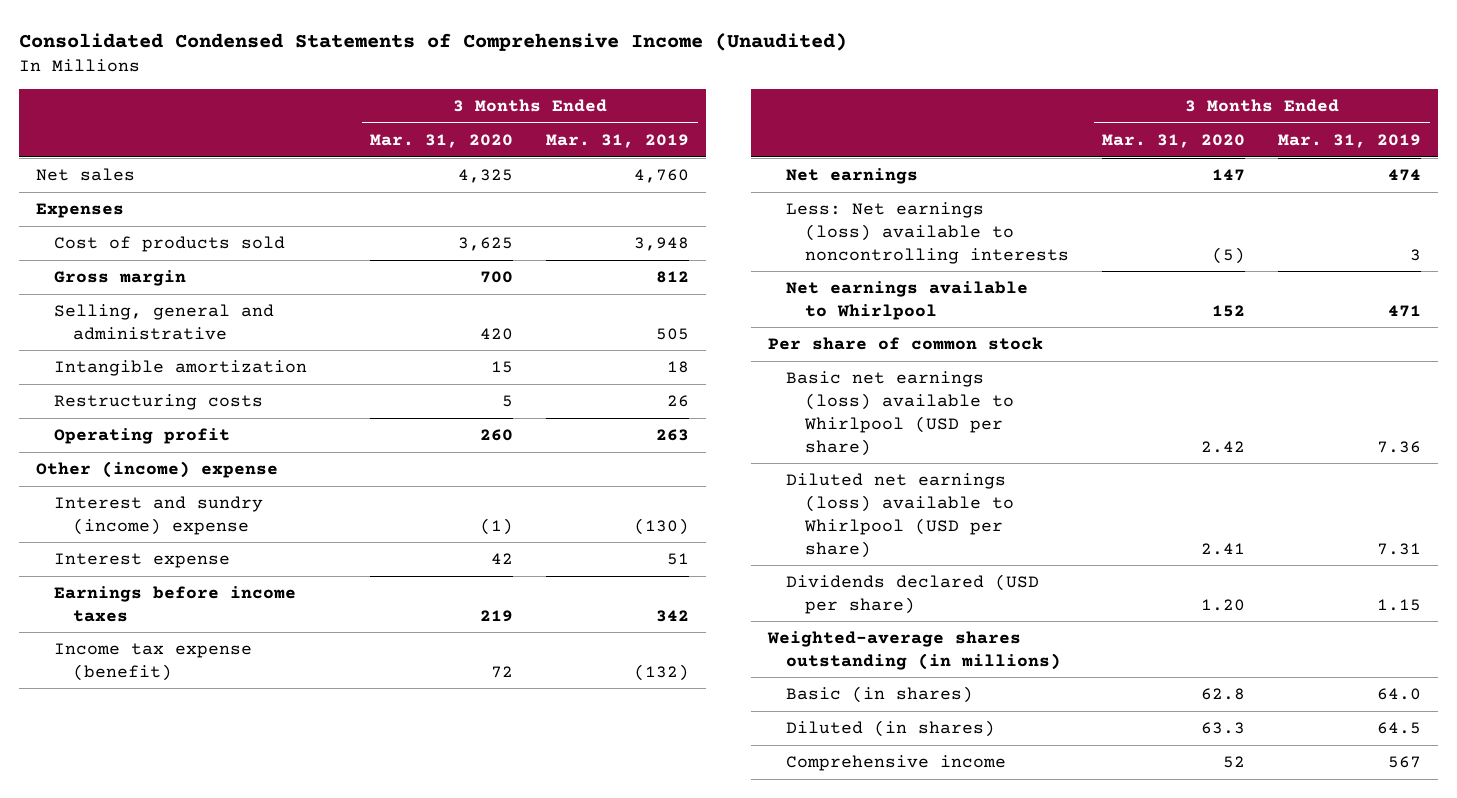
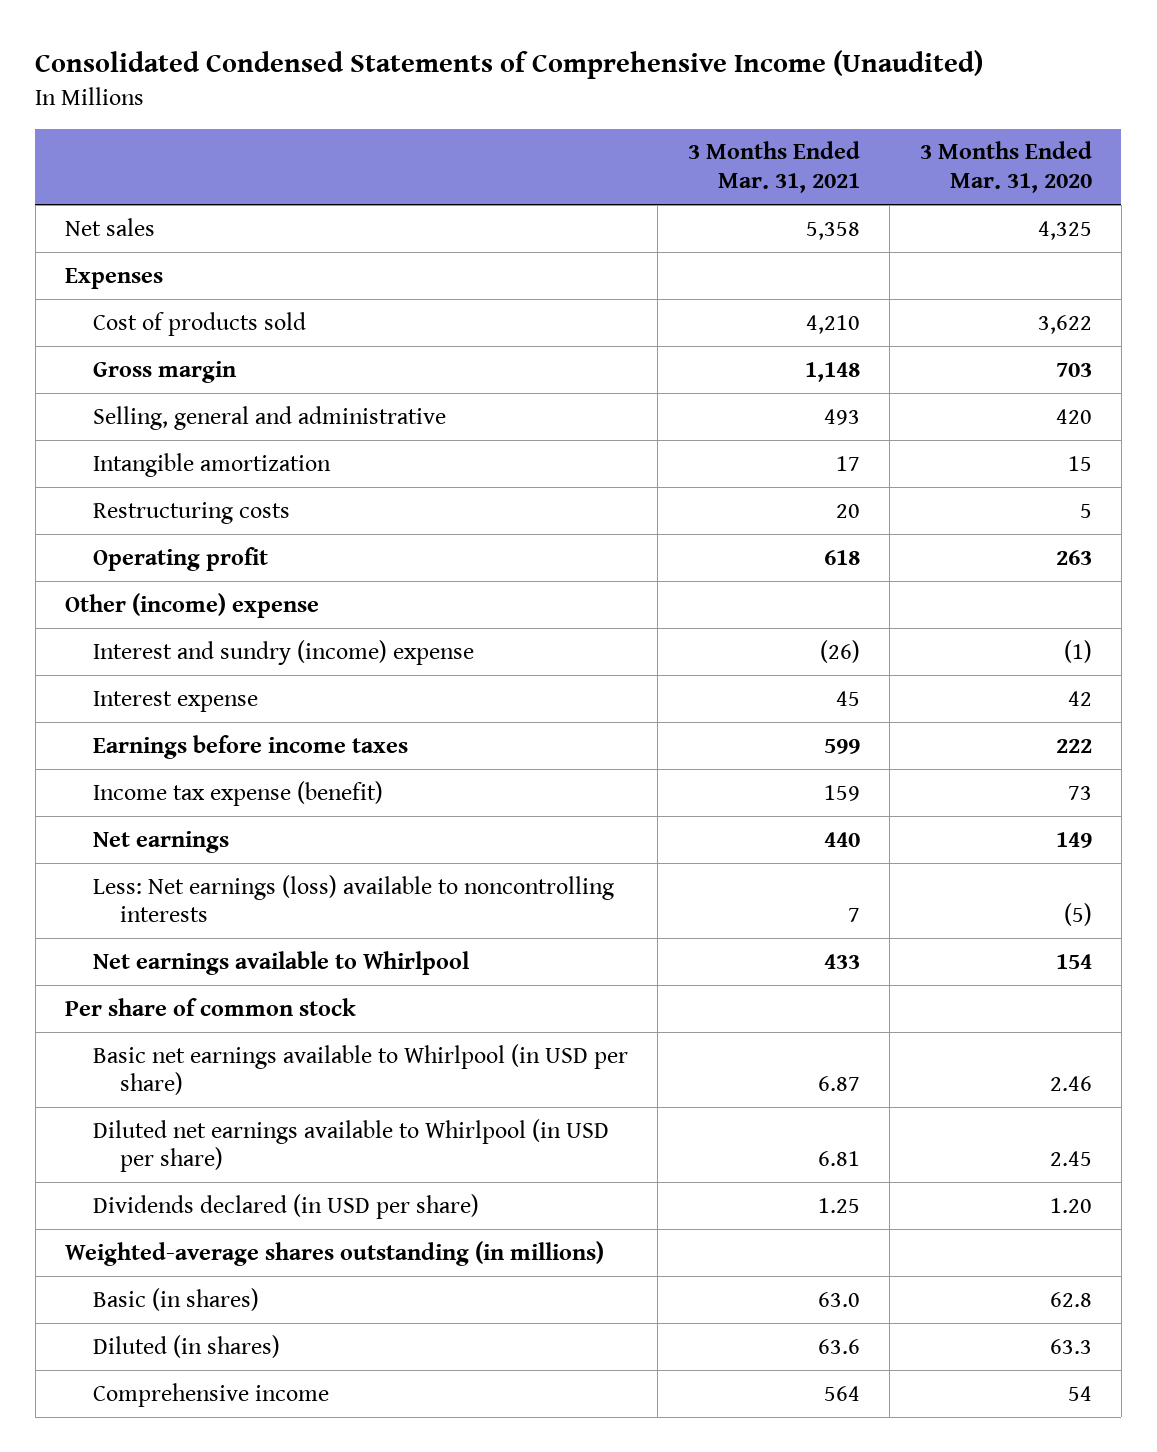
[546,134,690,149] Mar. 31, 2019 -> none
none -> [687,141,860,194] 3 Months Ended Mar. 31, 2021
[458,237,514,252] 3,625 -> [1037,314,1092,334] 3,622
[480,271,514,284] 700 -> [1055,362,1092,377] 703
[480,429,514,442] 260 -> [1055,549,1092,565] 263
[480,609,514,622] 219 -> [1055,738,1092,753] 222
[491,665,514,678] 72 -> [1067,785,1092,800] 73
[1212,169,1246,182] 147 -> [1055,831,1092,848] 149
[1212,304,1246,317] 152 -> [1055,953,1092,969] 154
[786,371,1014,456] Basic net earnings (loss) available to Whirlpool (USD per share) -> [92,1043,628,1096] Basic net earnings available to Whirlpool (in USD per share)
[1201,440,1246,453] 2.42 -> [1049,1076,1092,1092] 2.46
[786,473,1014,558] Diluted net earnings (loss) available to Whirlpool (USD per share) -> [92,1118,609,1173] Diluted net earnings available to Whirlpool (in USD per share)
[1201,542,1246,555] 2.41 -> [1049,1151,1092,1167] 2.45
[786,574,1040,614] Dividends declared (USD per share) -> [92,1193,479,1219] Dividends declared (in USD per share)
[1223,756,1246,769] 52 -> [1067,1385,1092,1401] 54

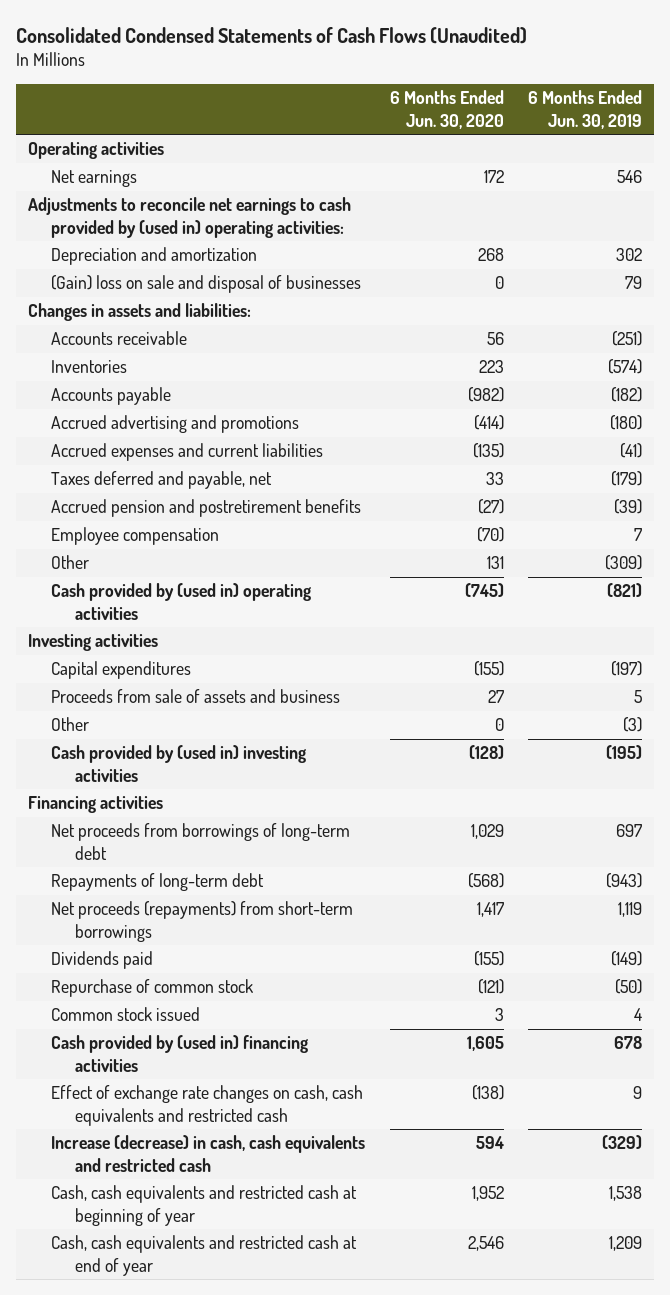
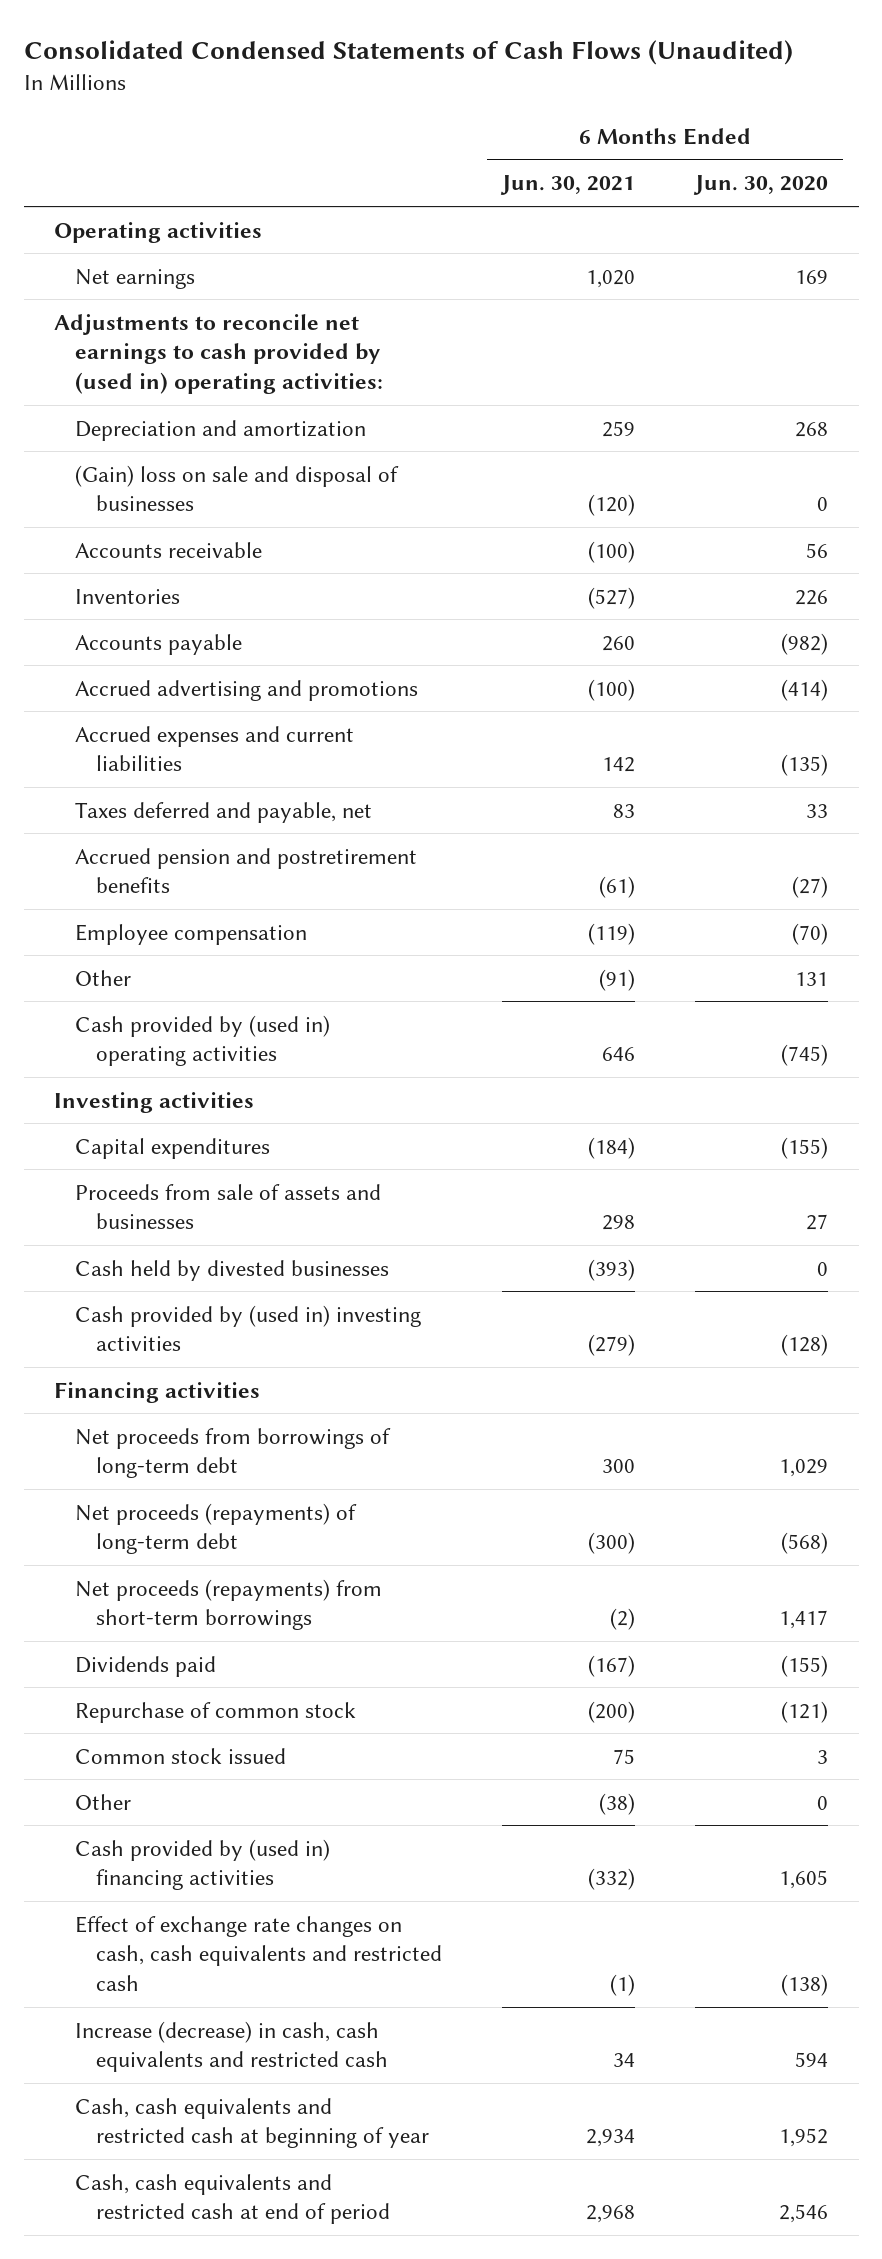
[527,90,642,129] 6 Months Ended Jun. 30, 2019 -> none
none -> [500,175,636,196] Jun. 30, 2021
[483,170,504,184] 172 -> [795,269,829,284] 169
[27,303,251,322] Changes in assets and liabilities: -> none
[478,360,504,374] 223 -> [795,589,829,605] 226
[51,689,341,704] Proceeds from sale of assets and business -> [74,1183,381,1230] Proceeds from sale of assets and businesses
none -> [74,1259,389,1281] Cash held by divested businesses
[51,873,265,892] Repayments of long-term debt -> [74,1502,357,1555] Net proceeds (repayments) of long-term debt
[51,717,90,732] Other -> [74,1793,131,1810] Other
[51,1235,358,1276] Cash, cash equivalents and restricted cash at end of year -> [74,2173,390,2225] Cash, cash equivalents and restricted cash at end of period

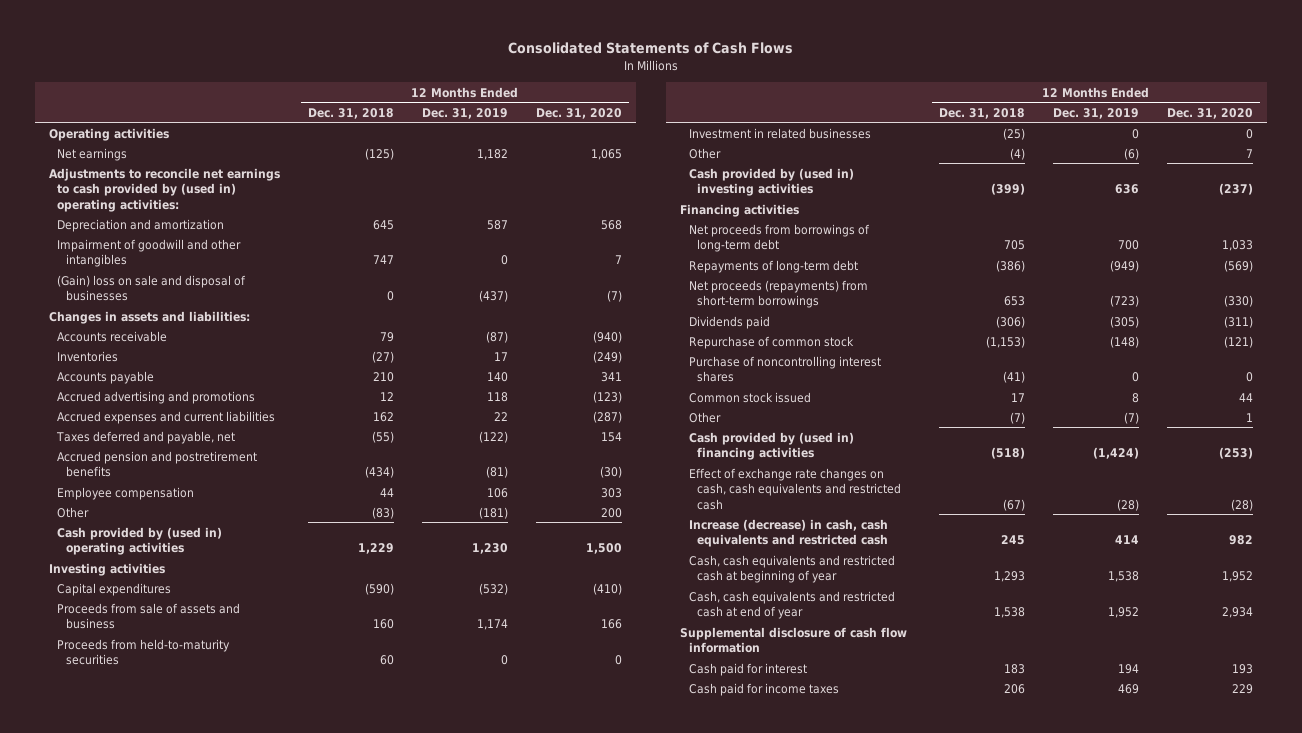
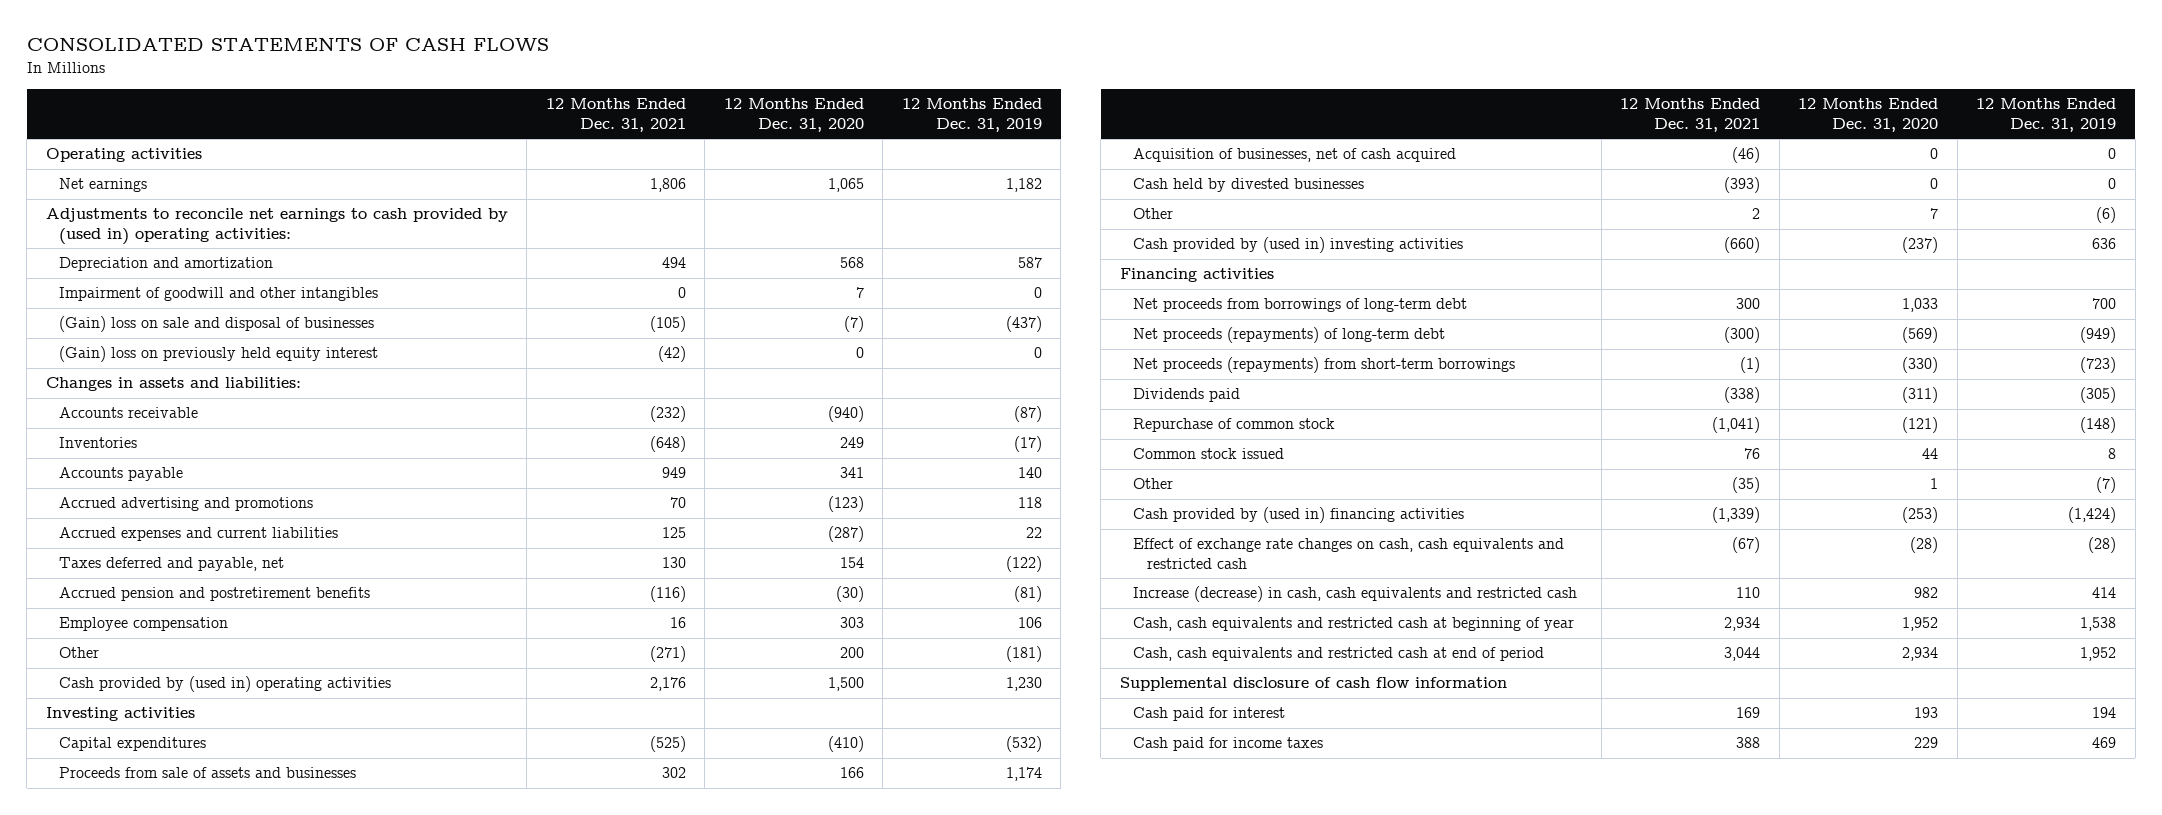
[507,42,793,55] Consolidated Statements of Cash Flows -> [26,38,549,52] CONSOLIDATED STATEMENTS OF CASH FLOWS
[307,107,394,119] Dec. 31, 2018 -> none
none -> [545,98,686,132] 12 Months Ended Dec. 31, 2021
none -> [59,346,379,363] (Gain) loss on previously held equity interest
[493,351,508,361] 17 -> [1013,436,1042,453] (17)
[592,350,622,363] (249) -> [839,437,864,449] 249
[57,638,231,666] Proceeds from held-to-maturity securities -> none
[688,127,871,139] Investment in related businesses -> none
[57,602,241,630] Proceeds from sale of assets and business -> [59,767,357,779] Proceeds from sale of assets and businesses
none -> [1133,148,1457,163] Acquisition of businesses, net of cash acquired
none -> [1133,178,1365,193] Cash held by divested businesses
[688,259,858,273] Repayments of long-term debt -> [1133,327,1446,344] Net proceeds (repayments) of long-term debt
[688,355,881,383] Purchase of noncontrolling interest shares -> none
[688,590,895,620] Cash, cash equivalents and restricted cash at end of year -> [1133,647,1545,662] Cash, cash equivalents and restricted cash at end of period

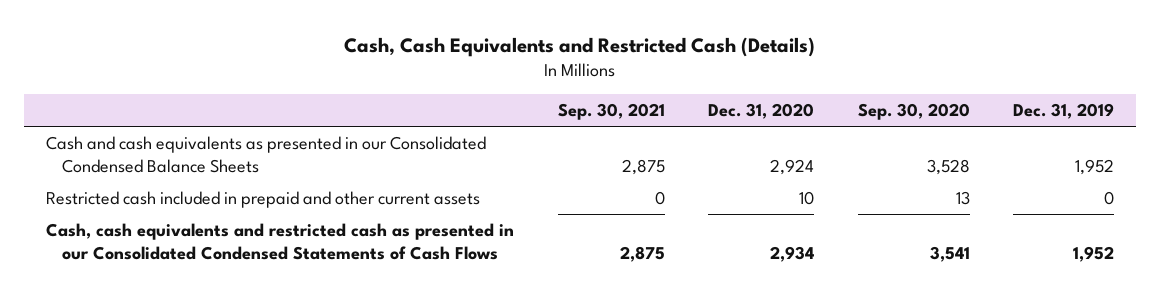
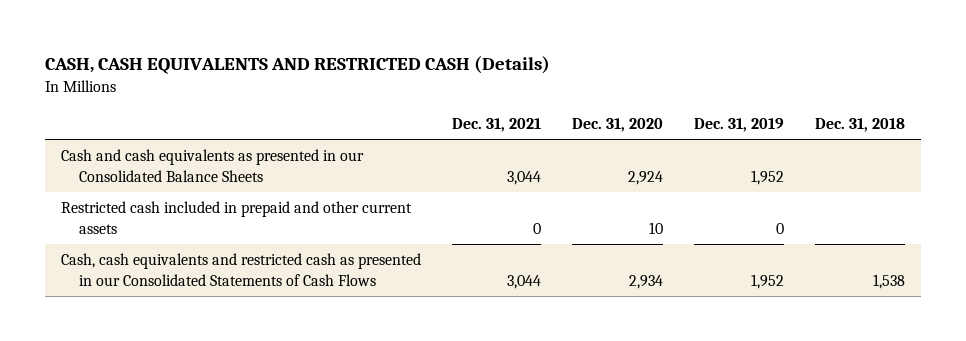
[344,37,816,58] Cash, Cash Equivalents and Restricted Cash (Details) -> [45,55,551,74] CASH, CASH EQUIVALENTS AND RESTRICTED CASH (Details)
[557,103,665,121] Sep. 30, 2021 -> none
[857,103,970,121] Sep. 30, 2020 -> none
none -> [451,117,541,132] Dec. 31, 2021
none -> [814,117,905,132] Dec. 31, 2018
[46,136,487,173] Cash and cash equivalents as presented in our Consolidated Condensed Balance Sheets -> [60,149,364,182] Cash and cash equivalents as presented in our Consolidated Balance Sheets
[46,223,515,260] Cash, cash equivalents and restricted cash as presented in our Consolidated Condensed Statements of Cash Flows -> [60,253,421,286] Cash, cash equivalents and restricted cash as presented in our Consolidated Statements of Cash Flows

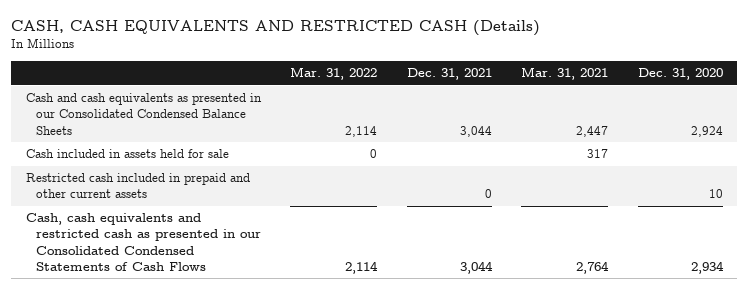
[693,117,784,132] Dec. 31, 2019 -> none
[814,117,905,132] Dec. 31, 2018 -> none
none -> [290,67,378,81] Mar. 31, 2022
none -> [521,67,609,81] Mar. 31, 2021
[60,149,364,182] Cash and cash equivalents as presented in our Consolidated Balance Sheets -> [25,93,262,135] Cash and cash equivalents as presented in our Consolidated Condensed Balance Sheets
none -> [25,149,229,159] Cash included in assets held for sale
[60,253,421,286] Cash, cash equivalents and restricted cash as presented in our Consolidated Statements of Cash Flows -> [25,213,261,271] Cash, cash equivalents and restricted cash as presented in our Consolidated Condensed Statements of Cash Flows

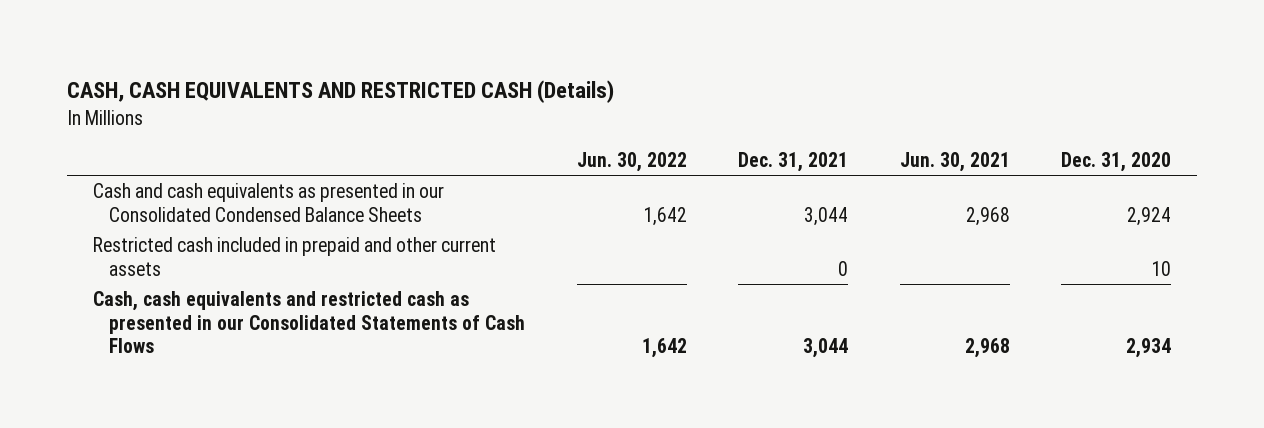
[290,67,378,81] Mar. 31, 2022 -> none
[521,67,609,81] Mar. 31, 2021 -> none
none -> [576,151,687,172] Jun. 30, 2022
none -> [899,151,1010,172] Jun. 30, 2021
[25,149,229,159] Cash included in assets held for sale -> none
[25,213,261,271] Cash, cash equivalents and restricted cash as presented in our Consolidated Condensed Statements of Cash Flows -> [93,291,526,353] Cash, cash equivalents and restricted cash as presented in our Consolidated Statements of Cash Flows

